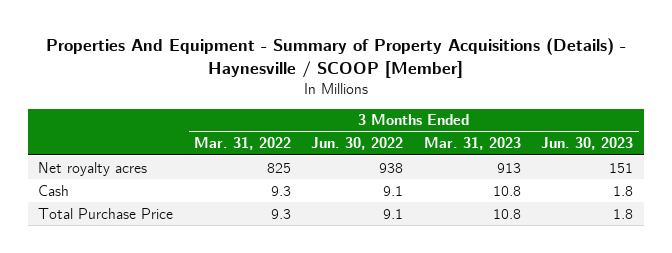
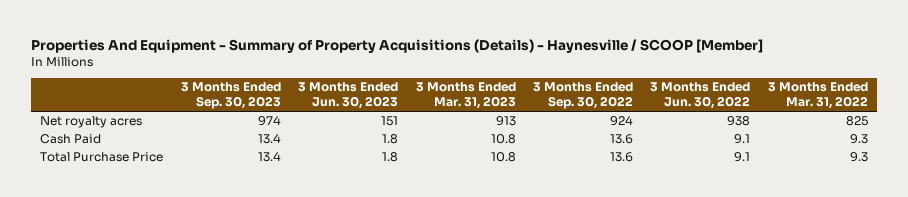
none -> [180,82,281,110] 3 Months Ended Sep. 30, 2023
none -> [532,82,633,110] 3 Months Ended Sep. 30, 2022
[38,184,70,196] Cash -> [40,134,102,145] Cash Paid

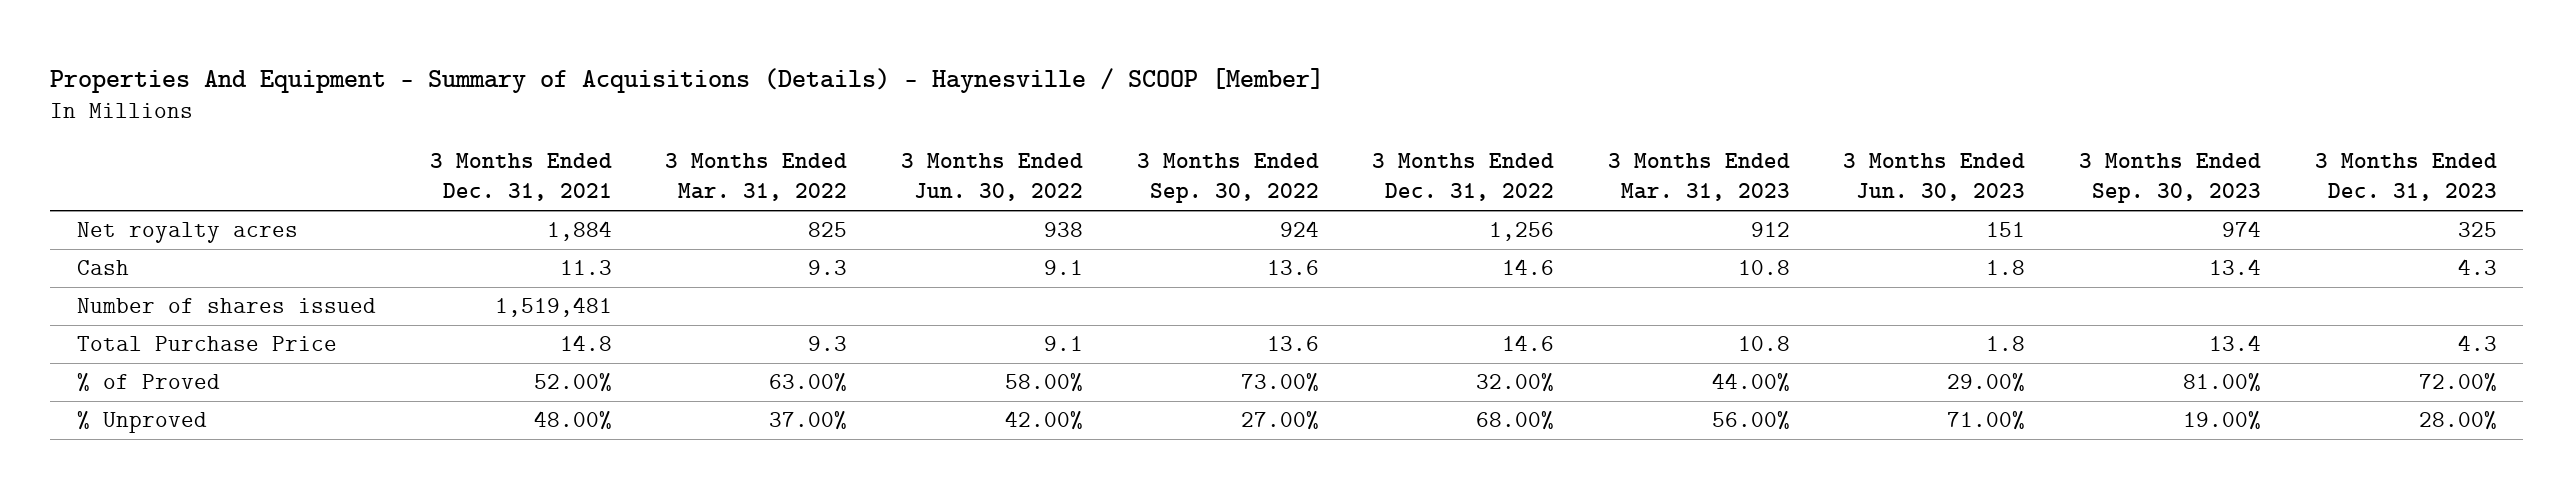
[31,38,764,53] Properties And Equipment - Summary of Property Acquisitions (Details) - Haynesville / SCOOP [Member] -> [50,67,1325,93] Properties And Equipment - Summary of Acquisitions (Details) - Haynesville / SCOOP [Member]
none -> [429,152,612,202] 3 Months Ended Dec. 31, 2021
none -> [1372,152,1555,202] 3 Months Ended Dec. 31, 2022
none -> [2314,152,2497,202] 3 Months Ended Dec. 31, 2023
[495,116,516,127] 913 -> [1750,222,1790,238] 912
[40,134,102,145] Cash Paid -> [77,260,130,276] Cash
none -> [77,298,377,314] Number of shares issued
none -> [77,373,221,393] % of Proved
none -> [77,411,208,434] % Unproved

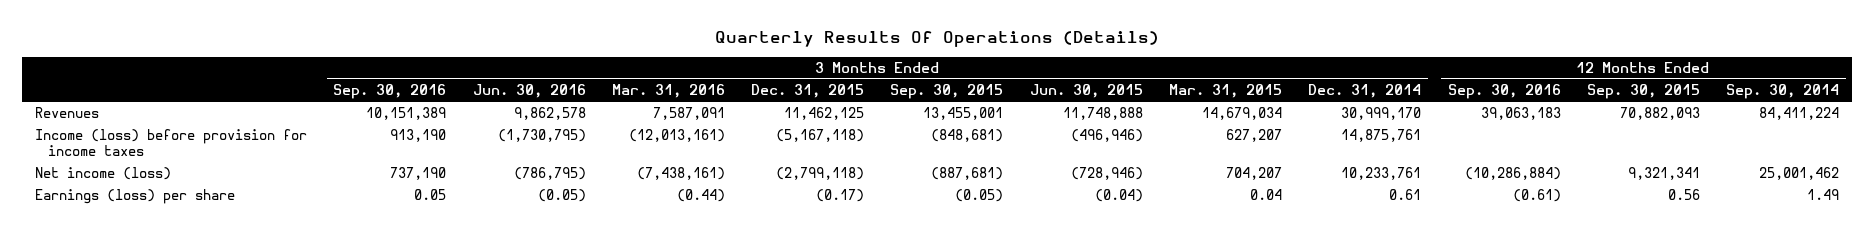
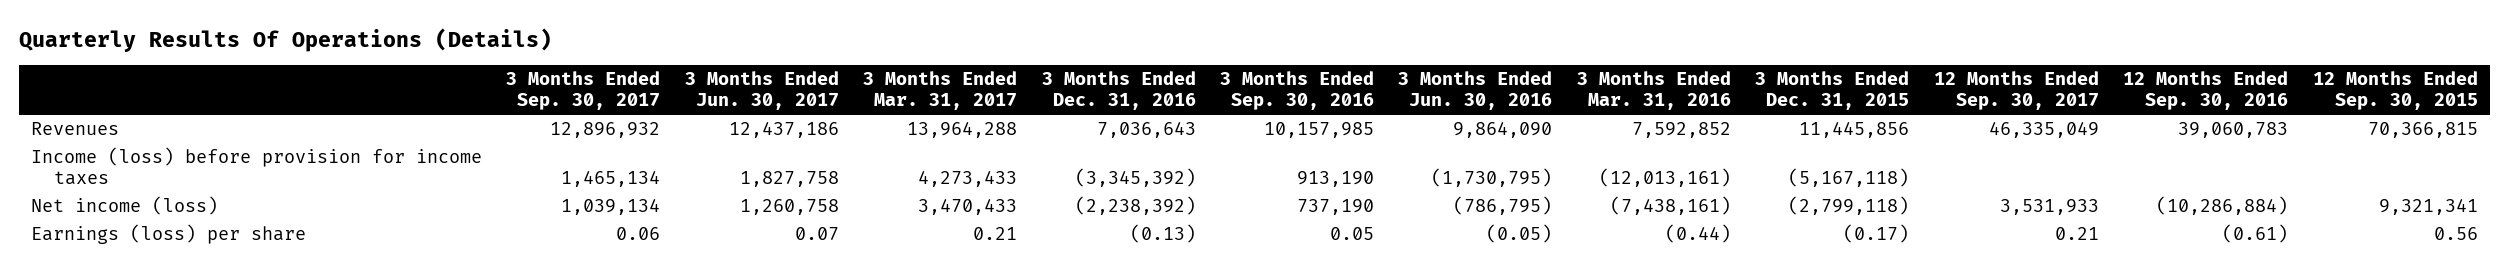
[890,84,1004,100] Sep. 30, 2015 -> none
[1029,84,1143,99] Jun. 30, 2015 -> none
[1169,84,1283,99] Mar. 31, 2015 -> none
[1308,84,1422,99] Dec. 31, 2014 -> none
[1726,84,1840,100] Sep. 30, 2014 -> none
none -> [506,71,661,111] 3 Months Ended Sep. 30, 2017
none -> [684,71,839,111] 3 Months Ended Jun. 30, 2017
none -> [863,71,1018,111] 3 Months Ended Mar. 31, 2017
none -> [1041,71,1196,111] 3 Months Ended Dec. 31, 2016
none -> [1933,71,2099,111] 12 Months Ended Sep. 30, 2017
[366,107,447,121] 10,151,389 -> [1264,122,1375,139] 10,157,985
[513,107,586,121] 9,862,578 -> [1453,122,1553,139] 9,864,090
[652,107,725,121] 7,587,091 -> [1631,122,1731,139] 7,592,852
[784,107,865,121] 11,462,125 -> [1799,122,1910,139] 11,445,856
[1480,107,1561,121] 39,063,183 -> [2178,122,2289,139] 39,060,783
[1619,107,1700,121] 70,882,093 -> [2367,122,2478,139] 70,366,815

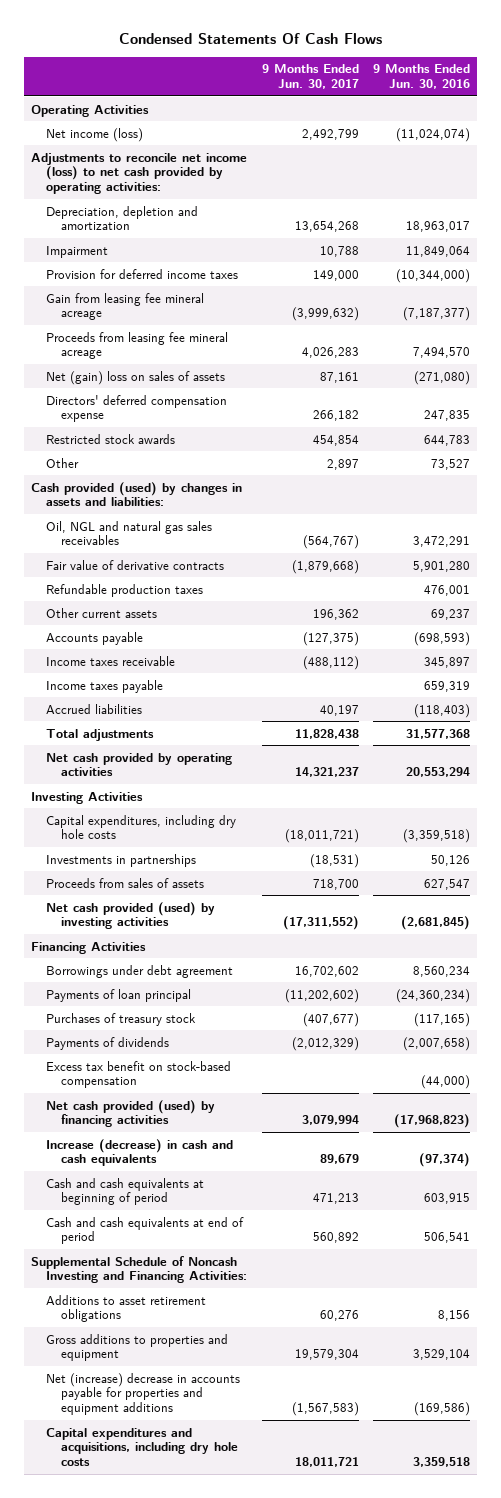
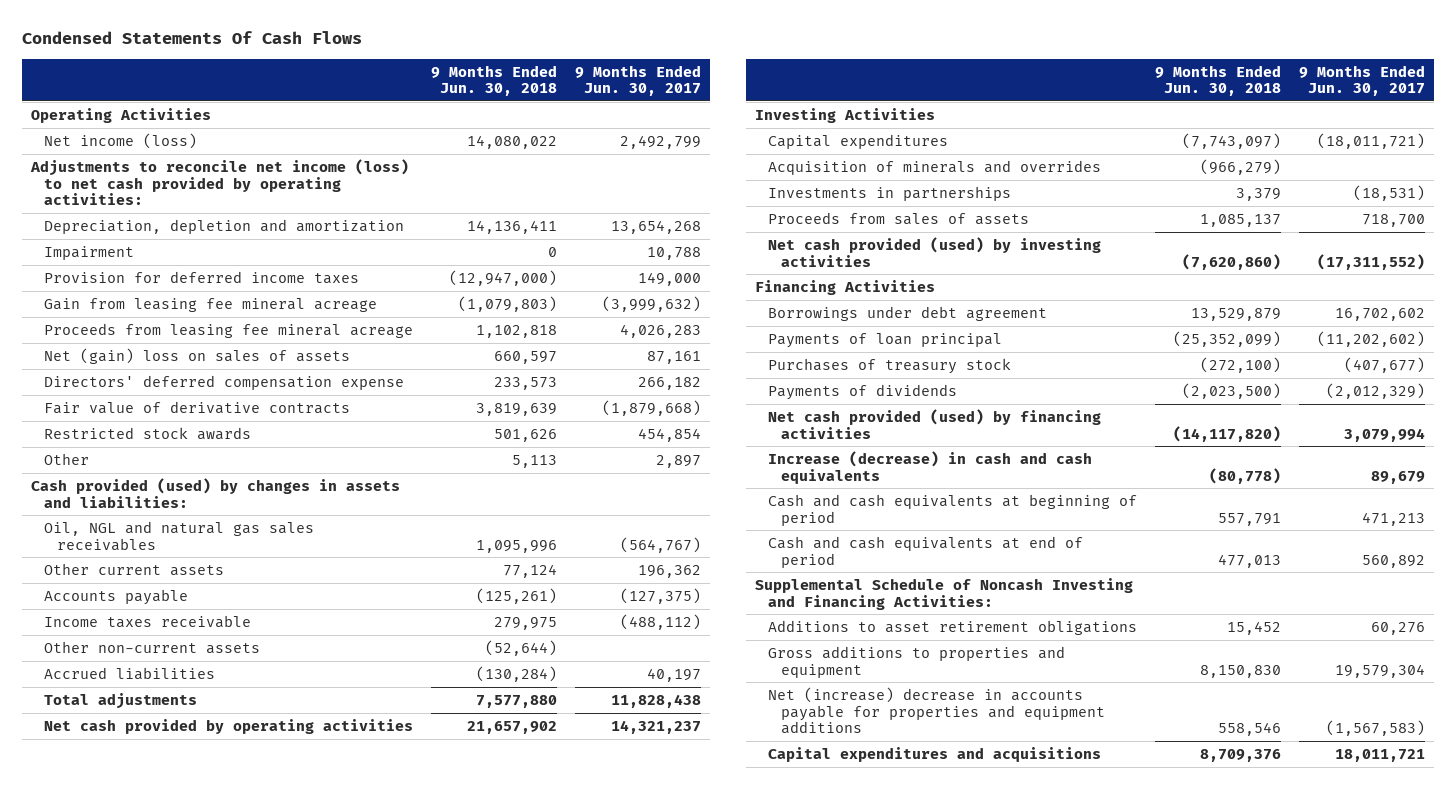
[372,64,470,90] 9 Months Ended Jun. 30, 2016 -> none
none -> [431,64,558,97] 9 Months Ended Jun. 30, 2018
[46,559,225,570] Fair value of derivative contracts -> [44,400,351,414] Fair value of derivative contracts
[46,583,204,597] Refundable production taxes -> none
[46,679,164,693] Income taxes payable -> none
none -> [44,640,261,654] Other non-current assets
[46,814,237,840] Capital expenditures, including dry hole costs -> [768,133,949,149] Capital expenditures
none -> [768,159,1102,175] Acquisition of minerals and overrides
[46,1060,232,1089] Excess tax benefit on stock-based compensation -> none
[46,1427,239,1467] Capital expenditures and acquisitions, including dry hole costs -> [768,746,1102,762] Capital expenditures and acquisitions

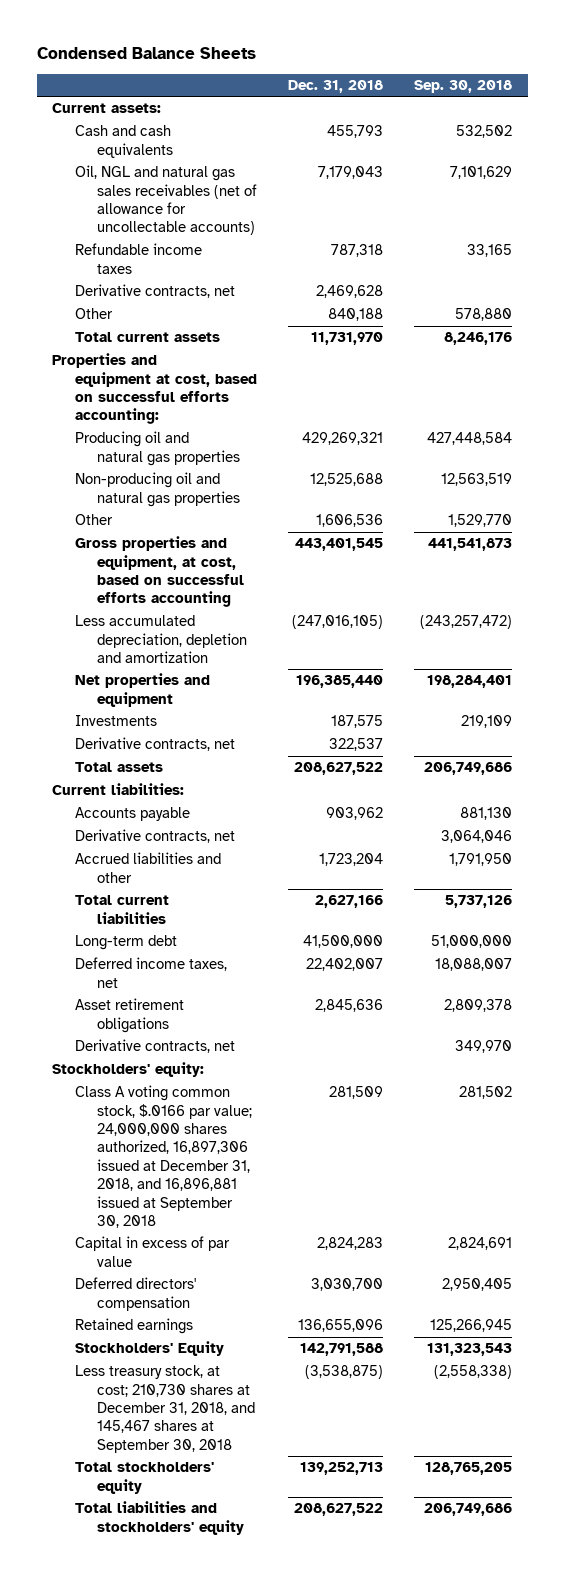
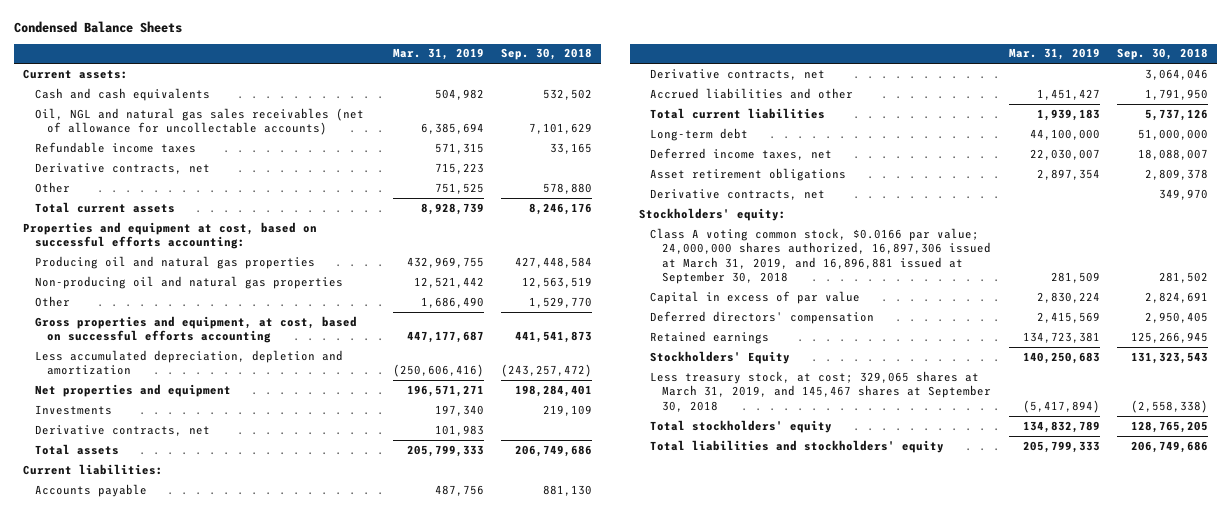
[288,79,384,93] Dec. 31, 2018 -> none
none -> [392,48,484,61] Mar. 31, 2019
[74,1085,252,1229] Class A voting common stock, $.0166 par value; 24,000,000 shares authorized, 16,897,306 issued at December 31, 2018, and 16,896,881 issued at September 30, 2018 -> [650,227,992,285] Class A voting common stock, $0.0166 par value; 24,000,000 shares authorized, 16,897,306 issued at March 31, 2019, and 16,896,881 issued at September 30, 2018
[74,1365,255,1453] Less treasury stock, at cost; 210,730 shares at December 31, 2018, and 145,467 shares at September 30, 2018 -> [650,370,992,412] Less treasury stock, at cost; 329,065 shares at March 31, 2019, and 145,467 shares at September 30, 2018

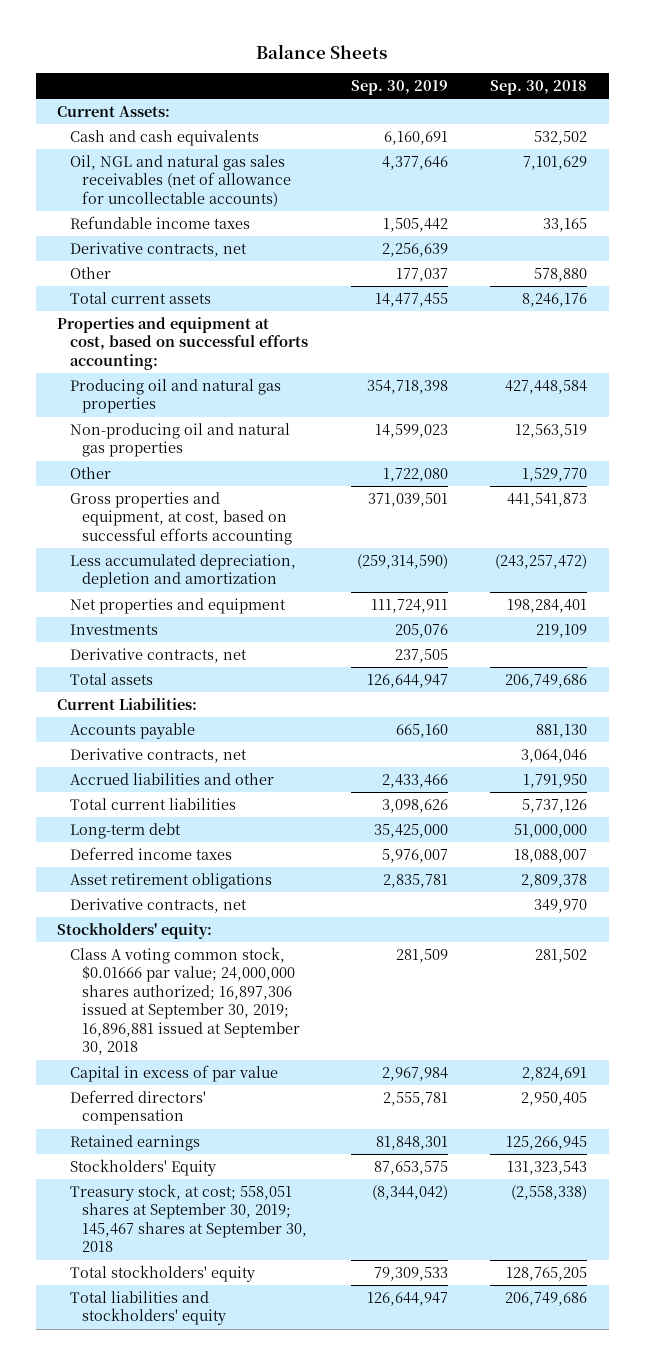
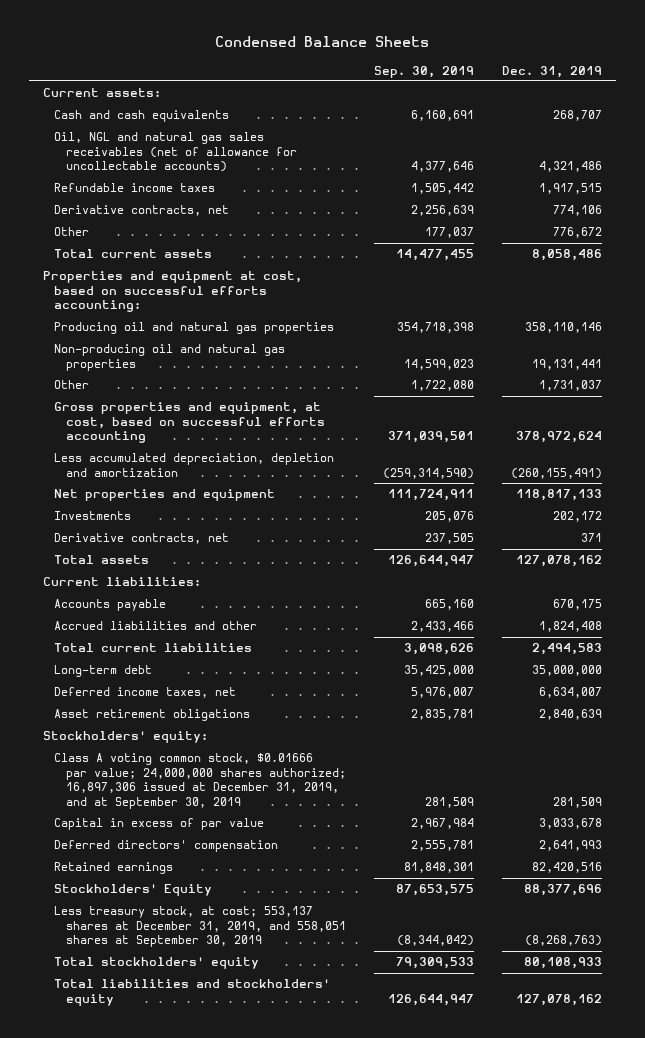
[256,43,388,59] Balance Sheets -> [215,36,430,48] Condensed Balance Sheets
[490,80,588,96] Sep. 30, 2018 -> none
none -> [501,65,602,78] Dec. 31, 2019
[57,105,171,117] Current Assets: -> [43,88,162,98] Current assets:
[57,697,198,710] Current Liabilities: -> [43,577,202,587] Current liabilities:
[69,747,247,763] Derivative contracts, net -> none
[69,846,232,860] Deferred income taxes -> [54,687,237,699] Deferred income taxes, net
[69,897,247,913] Derivative contracts, net -> none
[69,946,301,1056] Class A voting common stock, $0.01666 par value; 24,000,000 shares authorized; 16,897,306 issued at September 30, 2019; 16,896,881 issued at September 30, 2018 -> [54,753,346,809] Class A voting common stock, $0.01666 par value; 24,000,000 shares authorized; 16,897,306 issued at December 31, 2019, and at September 30, 2019
[69,1183,308,1253] Treasury stock, at cost; 558,051 shares at September 30, 2019; 145,467 shares at September 30, 2018 -> [54,906,346,948] Less treasury stock, at cost; 553,137 shares at December 31, 2019, and 558,051 shares at September 30, 2019

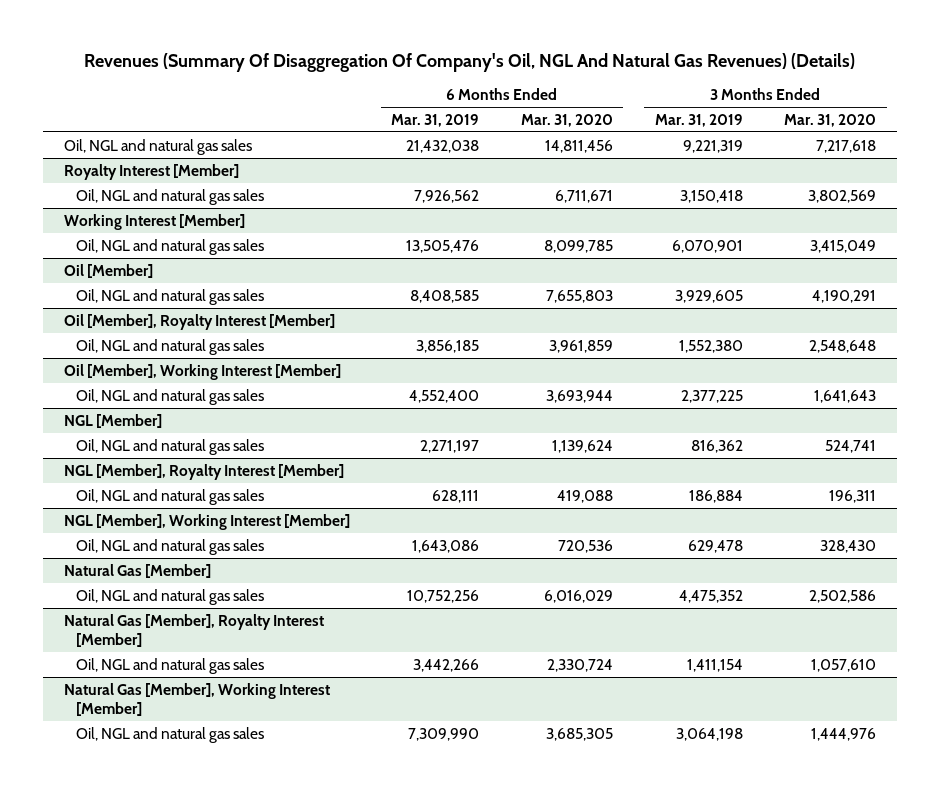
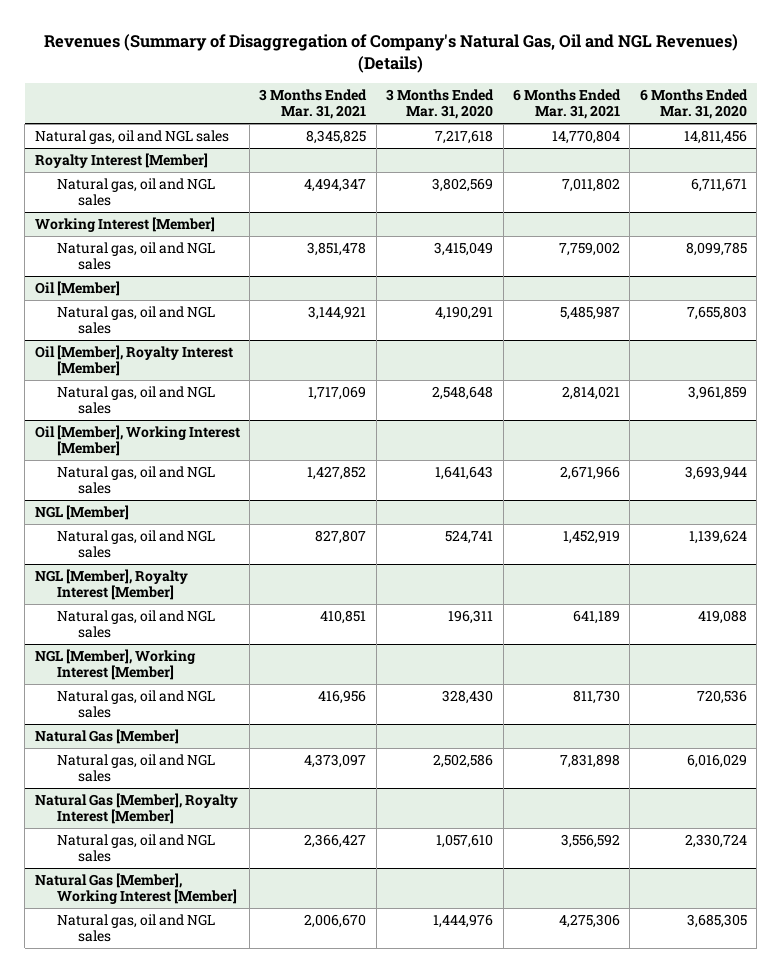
[83,52,855,72] Revenues (Summary Of Disaggregation Of Company's Oil, NGL And Natural Gas Revenues) (Details) -> [43,33,738,73] Revenues (Summary of Disaggregation of Company's Natural Gas, Oil and NGL Revenues) (Details)
[391,113,480,127] Mar. 31, 2019 -> none
[654,113,743,127] Mar. 31, 2019 -> none
none -> [259,89,368,120] 3 Months Ended Mar. 31, 2021
none -> [512,89,621,120] 6 Months Ended Mar. 31, 2021
[63,138,252,155] Oil, NGL and natural gas sales -> [34,130,229,145] Natural gas, oil and NGL sales
[75,188,264,205] Oil, NGL and natural gas sales -> [56,178,215,207] Natural gas, oil and NGL sales
[75,238,264,255] Oil, NGL and natural gas sales -> [56,242,215,271] Natural gas, oil and NGL sales
[75,288,264,305] Oil, NGL and natural gas sales -> [56,306,215,335] Natural gas, oil and NGL sales
[75,338,264,355] Oil, NGL and natural gas sales -> [56,386,215,415] Natural gas, oil and NGL sales
[75,388,264,405] Oil, NGL and natural gas sales -> [56,466,215,495] Natural gas, oil and NGL sales
[75,438,264,455] Oil, NGL and natural gas sales -> [56,530,215,559] Natural gas, oil and NGL sales
[75,488,264,505] Oil, NGL and natural gas sales -> [56,610,215,639] Natural gas, oil and NGL sales
[75,538,264,555] Oil, NGL and natural gas sales -> [56,690,215,719] Natural gas, oil and NGL sales
[75,588,264,605] Oil, NGL and natural gas sales -> [56,754,215,783] Natural gas, oil and NGL sales
[75,657,264,674] Oil, NGL and natural gas sales -> [56,834,215,863] Natural gas, oil and NGL sales
[75,726,264,743] Oil, NGL and natural gas sales -> [56,914,215,943] Natural gas, oil and NGL sales

